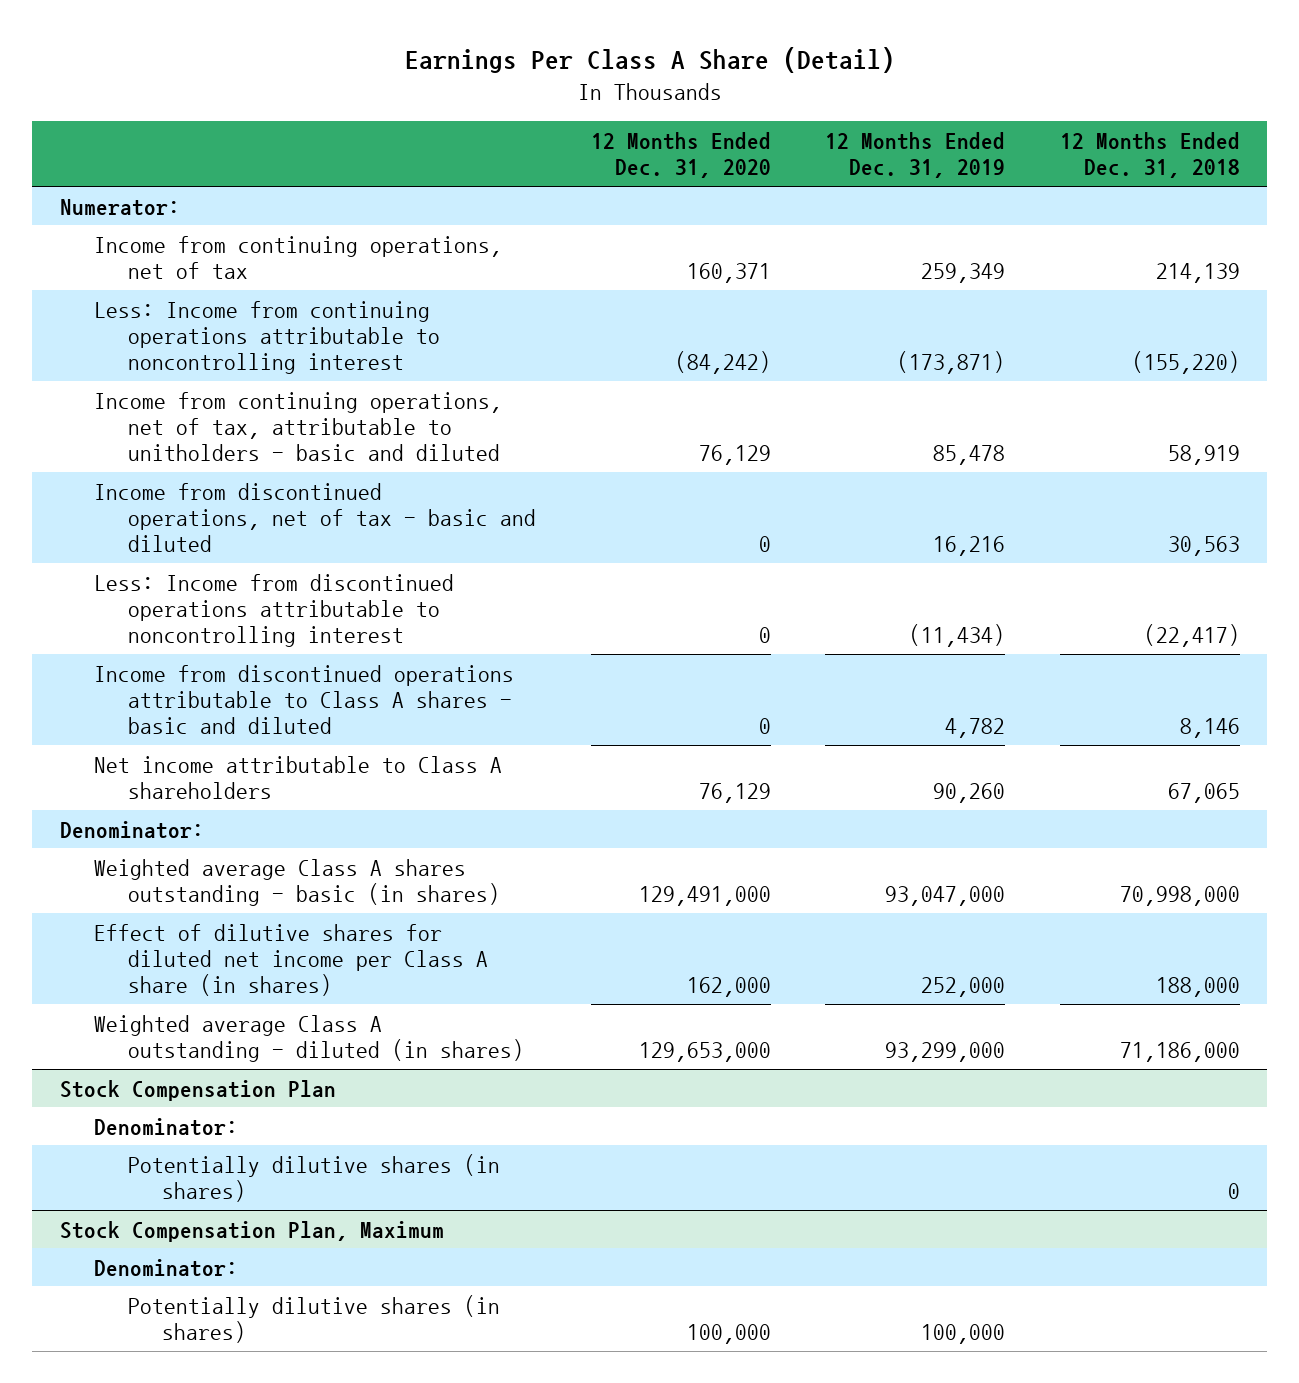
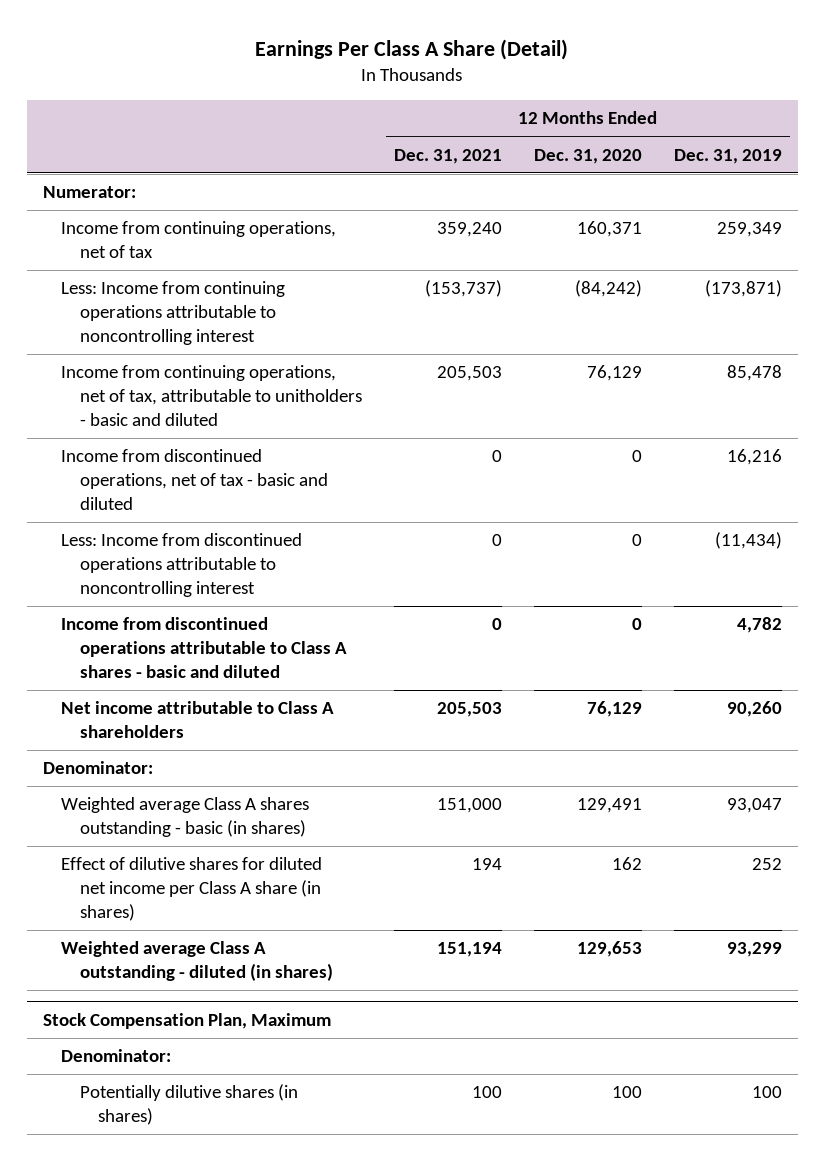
[1059,131,1240,179] 12 Months Ended Dec. 31, 2018 -> none
none -> [393,148,502,164] Dec. 31, 2021
[59,1079,336,1101] Stock Compensation Plan -> none
[93,1117,238,1136] Denominator: -> none
[127,1153,500,1202] Potentially dilutive shares (in shares) -> none
[638,885,771,906] 129,491,000 -> [576,798,642,814] 129,491
[885,885,1006,906] 93,047,000 -> [726,798,782,814] 93,047
[686,977,771,998] 162,000 -> [611,857,642,871] 162
[921,977,1006,998] 252,000 -> [751,858,782,871] 252
[638,1041,771,1062] 129,653,000 -> [576,941,642,958] 129,653
[885,1041,1006,1062] 93,299,000 -> [726,942,782,958] 93,299
[686,1323,771,1344] 100,000 -> [611,1086,642,1099] 100
[921,1323,1006,1344] 100,000 -> [751,1086,782,1099] 100

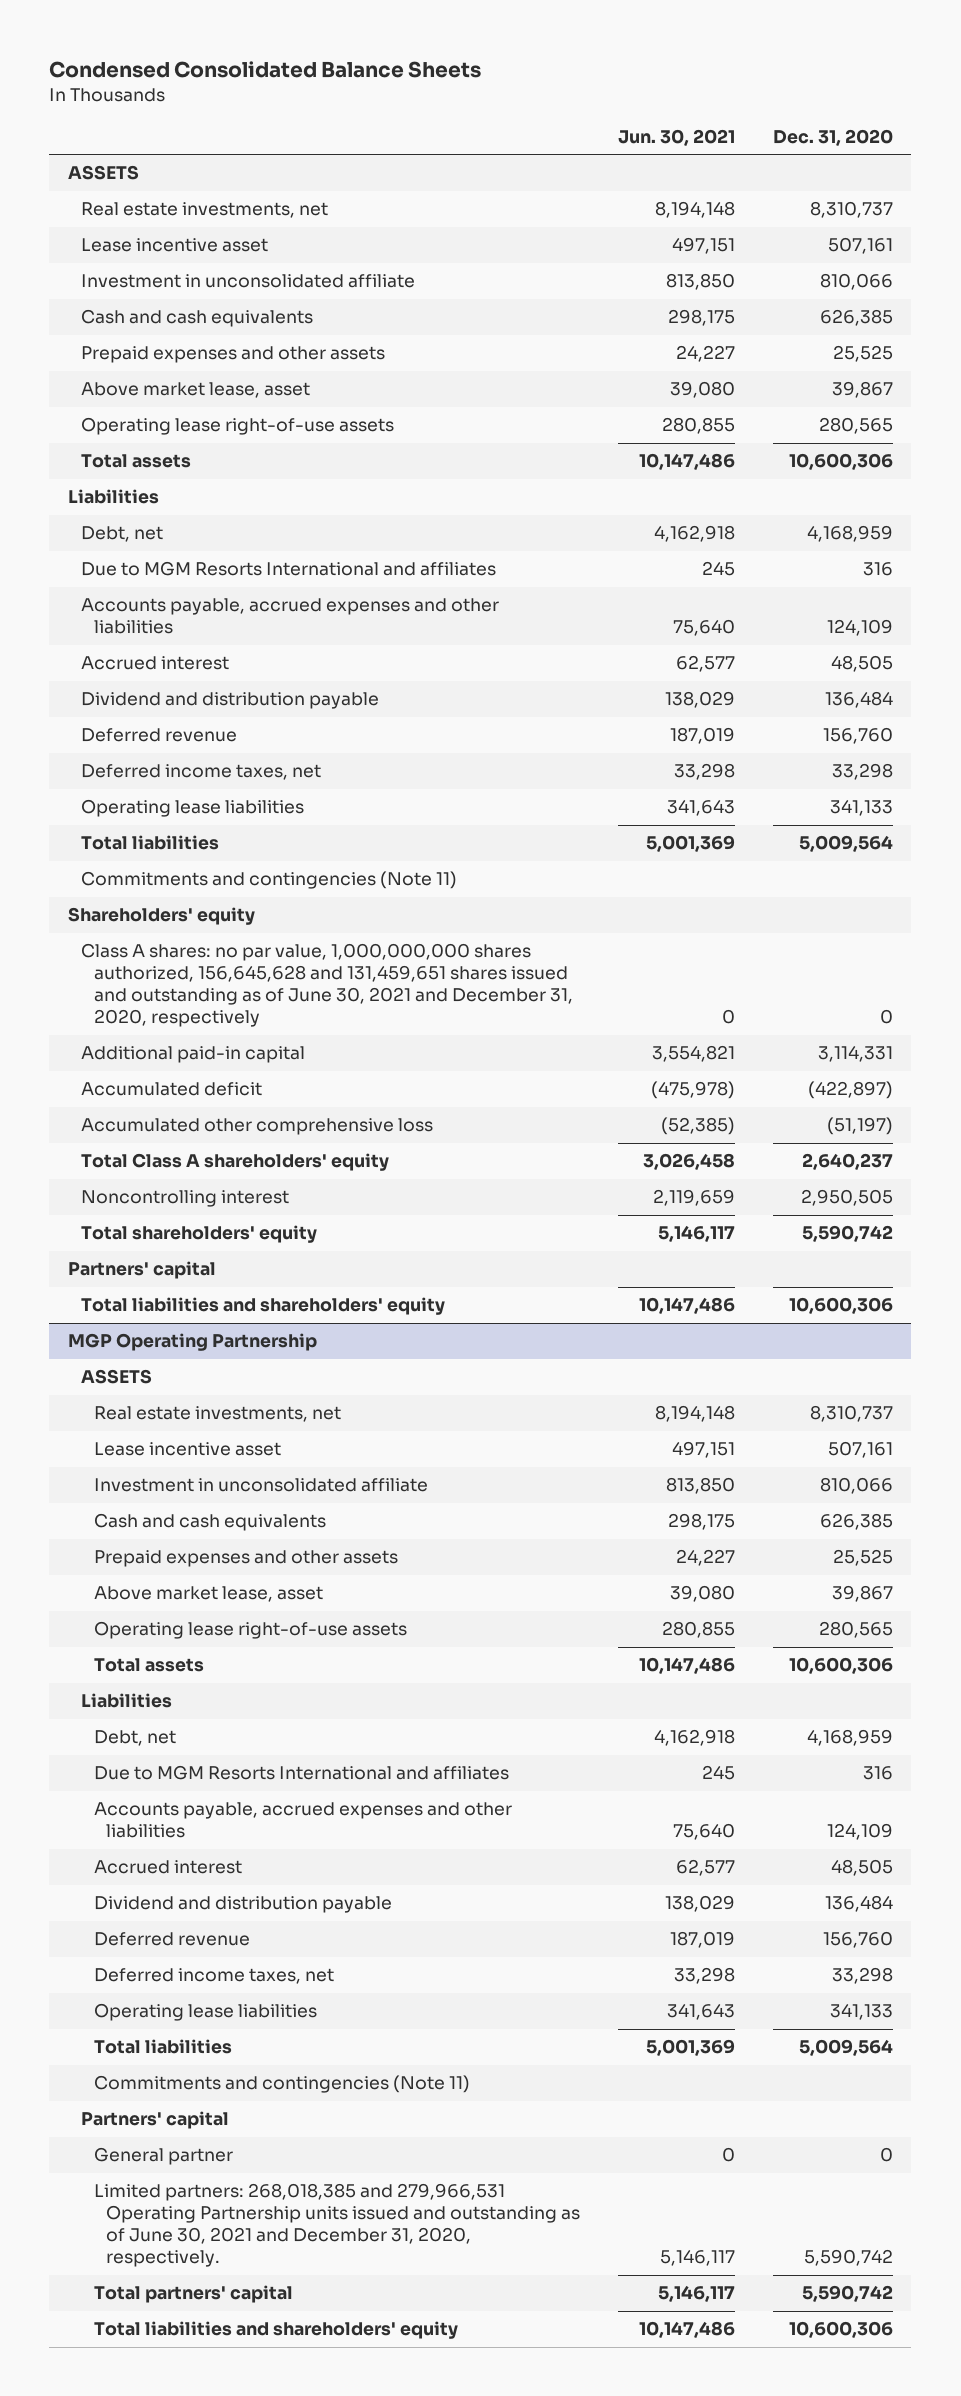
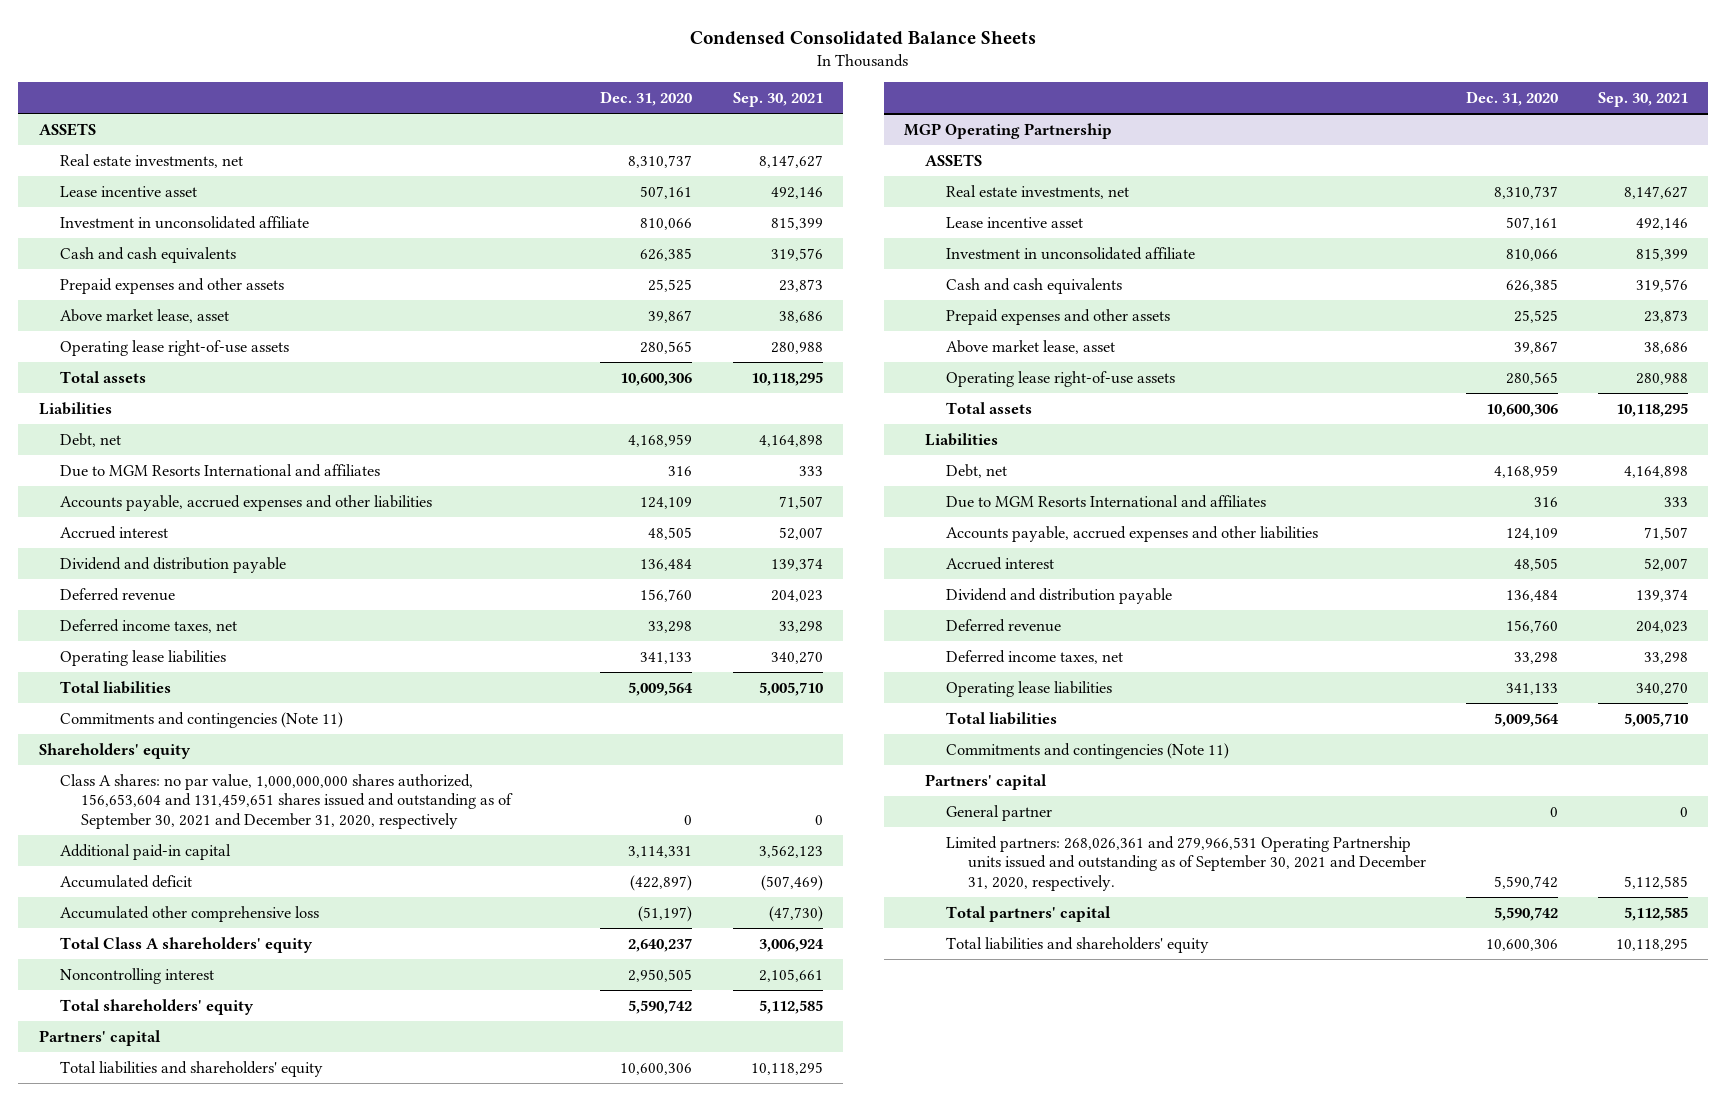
[617,128,735,146] Jun. 30, 2021 -> none
none -> [732,92,823,108] Sep. 30, 2021
[80,943,573,1028] Class A shares: no par value, 1,000,000,000 shares authorized, 156,645,628 and 131,459,651 shares issued and outstanding as of June 30, 2021 and December 31, 2020, respectively -> [59,773,513,829] Class A shares: no par value, 1,000,000,000 shares authorized, 156,653,604 and 131,459,651 shares issued and outstanding as of September 30, 2021 and December 31, 2020, respectively
[93,2183,581,2268] Limited partners: 268,018,385 and 279,966,531 Operating Partnership units issued and outstanding as of June 30, 2021 and December 31, 2020, respectively. -> [946,835,1426,891] Limited partners: 268,026,361 and 279,966,531 Operating Partnership units issued and outstanding as of September 30, 2021 and December 31, 2020, respectively.

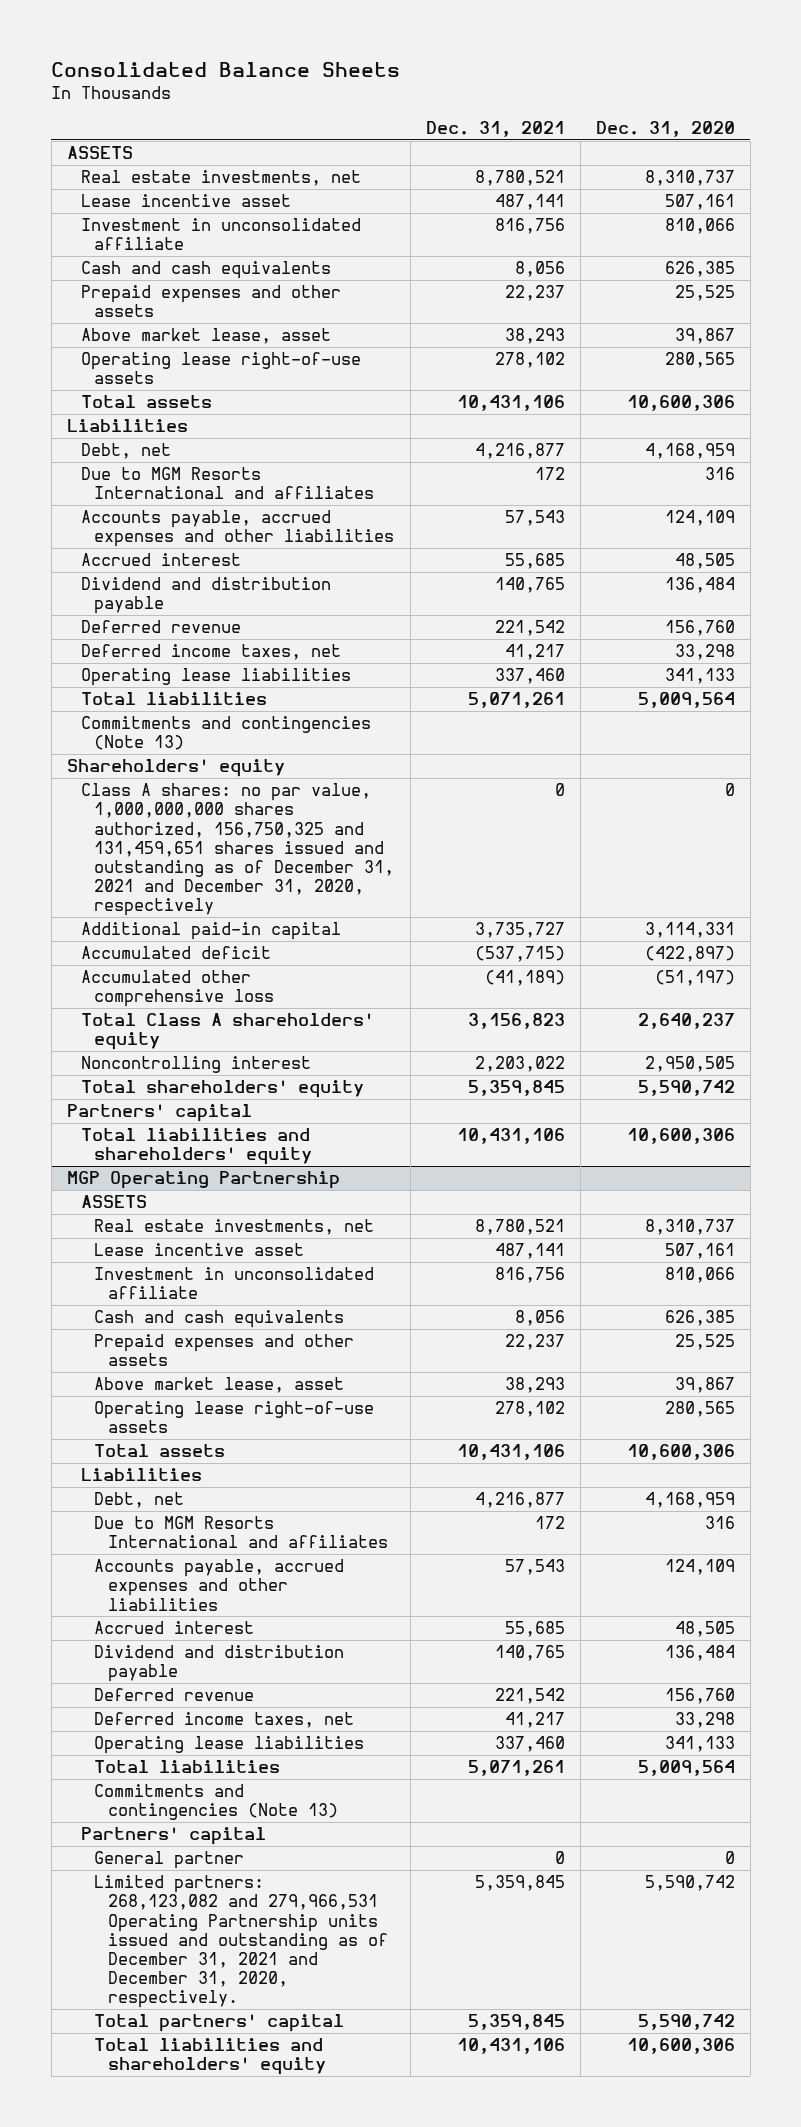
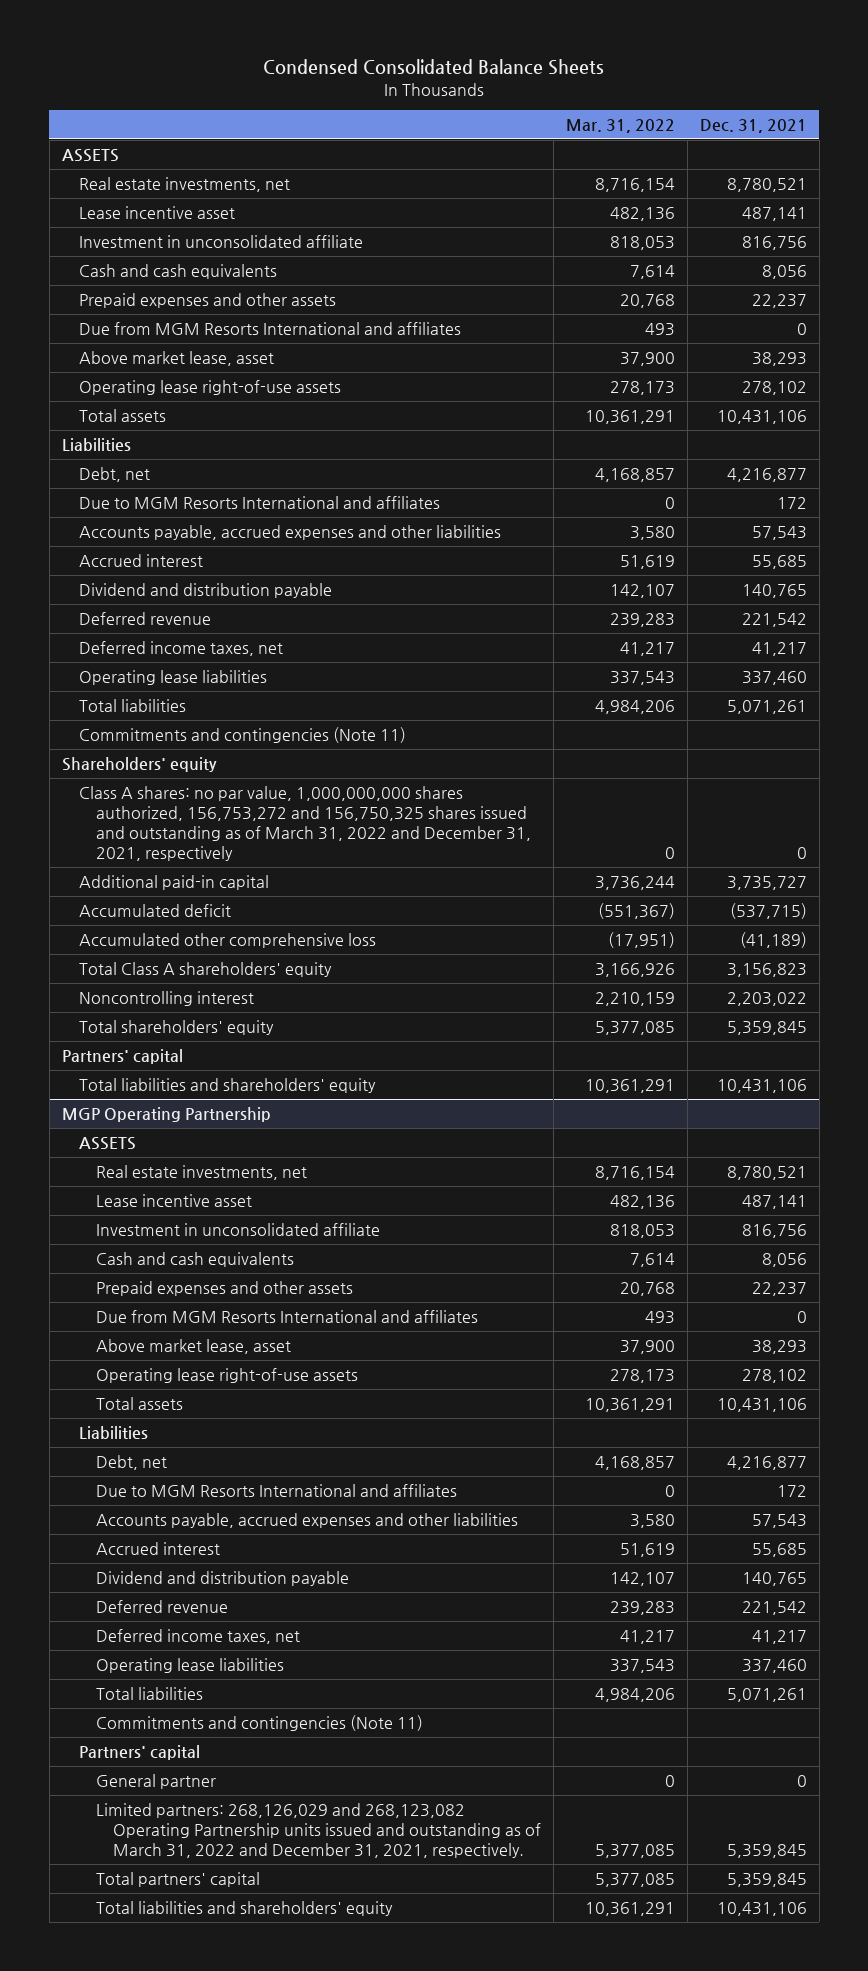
[51,61,401,77] Consolidated Balance Sheets -> [263,59,605,76] Condensed Consolidated Balance Sheets
[595,121,735,138] Dec. 31, 2020 -> none
none -> [565,119,675,134] Mar. 31, 2022
none -> [78,321,461,335] Due from MGM Resorts International and affiliates
[80,716,371,751] Commitments and contingencies (Note 13) -> [78,726,406,743] Commitments and contingencies (Note 11)
[80,783,395,917] Class A shares: no par value, 1,000,000,000 shares authorized, 156,750,325 and 131,459,651 shares issued and outstanding as of December 31, 2021 and December 31, 2020, respectively -> [78,785,531,862] Class A shares: no par value, 1,000,000,000 shares authorized, 156,753,272 and 156,750,325 shares issued and outstanding as of March 31, 2022 and December 31, 2021, respectively
none -> [95,1309,478,1323] Due from MGM Resorts International and affiliates
[94,1784,339,1821] Commitments and contingencies (Note 13) -> [95,1714,423,1731] Commitments and contingencies (Note 11)
[94,1875,389,2009] Limited partners: 268,123,082 and 279,966,531 Operating Partnership units issued and outstanding as of December 31, 2021 and December 31, 2020, respectively. -> [95,1802,541,1858] Limited partners: 268,126,029 and 268,123,082 Operating Partnership units issued and outstanding as of March 31, 2022 and December 31, 2021, respectively.

